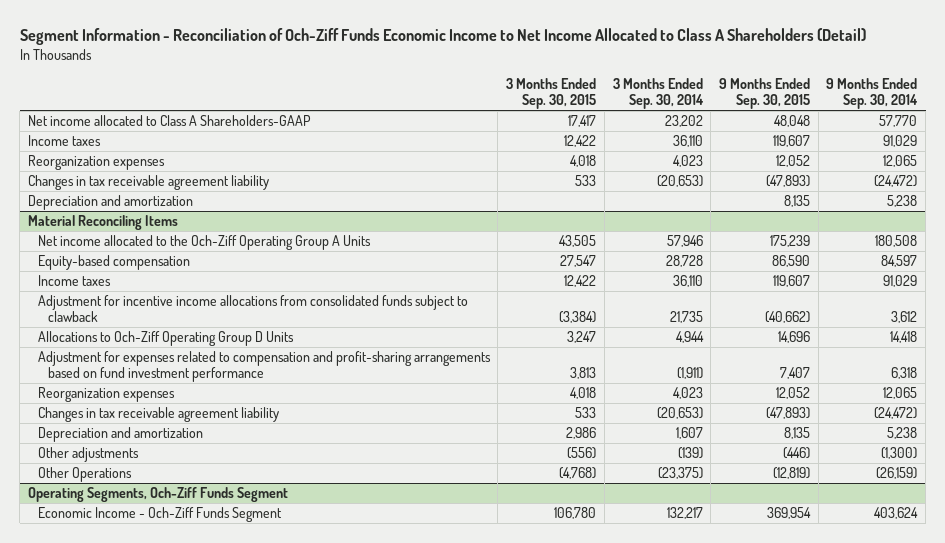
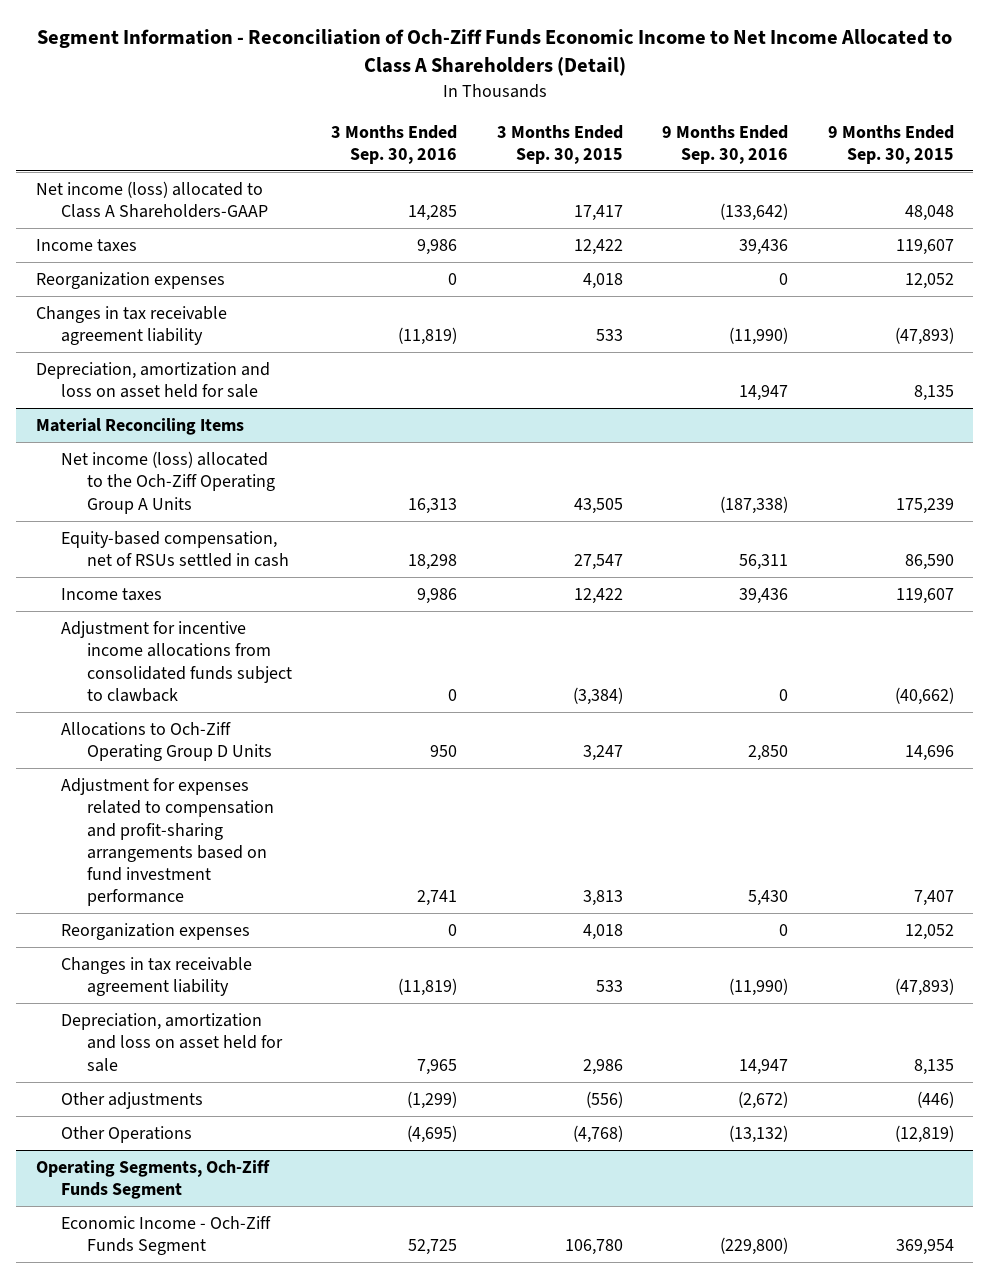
[612,77,704,110] 3 Months Ended Sep. 30, 2014 -> none
[826,77,919,110] 9 Months Ended Sep. 30, 2014 -> none
none -> [331,124,458,164] 3 Months Ended Sep. 30, 2016
none -> [662,124,789,164] 9 Months Ended Sep. 30, 2016
[27,115,311,127] Net income allocated to Class A Shareholders-GAAP -> [36,180,269,219] Net income (loss) allocated to Class A Shareholders-GAAP
[27,195,193,211] Depreciation and amortization -> [36,361,271,399] Depreciation, amortization and loss on asset held for sale
[37,235,371,251] Net income allocated to the Och-Ziff Operating Group A Units -> [61,450,275,514] Net income (loss) allocated to the Och-Ziff Operating Group A Units
[37,255,190,271] Equity-based compensation -> [61,530,289,568] Equity-based compensation, net of RSUs settled in cash
[37,427,203,443] Depreciation and amortization -> [61,1012,283,1072] Depreciation, amortization and loss on asset held for sale

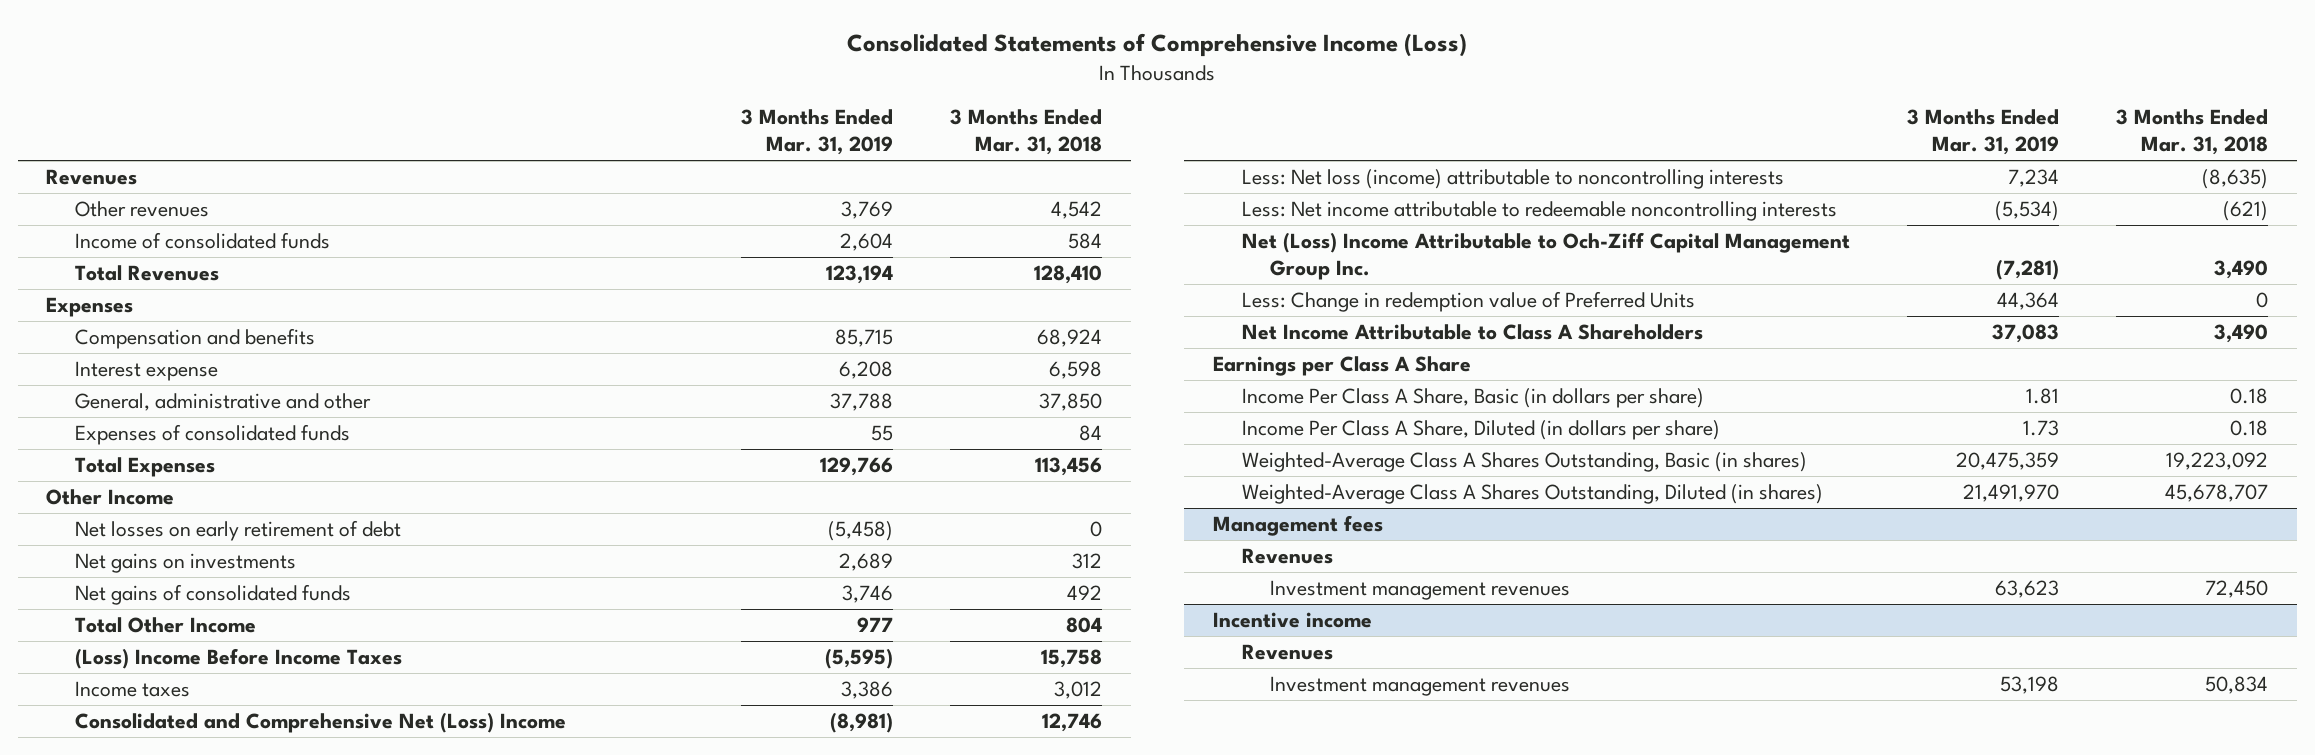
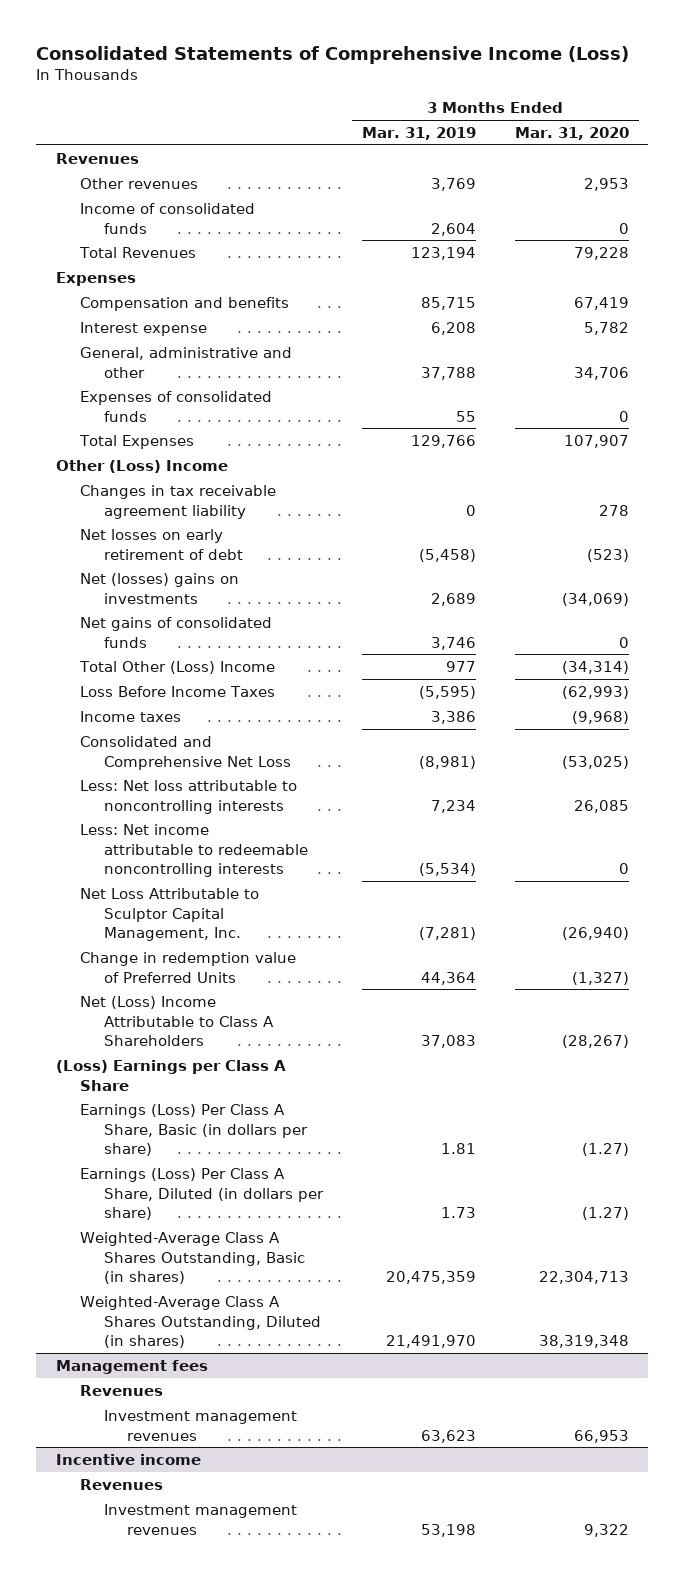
[949,109,1102,156] 3 Months Ended Mar. 31, 2018 -> none
none -> [514,126,629,140] Mar. 31, 2020
[46,489,175,506] Other Income -> [55,459,228,473] Other (Loss) Income
none -> [79,484,276,519] Changes in tax receivable agreement liability
[75,553,297,574] Net gains on investments -> [79,572,239,604] Net (losses) gains on investments
[75,617,257,634] Total Other Income -> [78,660,275,674] Total Other (Loss) Income
[75,648,403,670] (Loss) Income Before Income Taxes -> [79,685,275,697] Loss Before Income Taxes
[75,712,567,734] Consolidated and Comprehensive Net (Loss) Income -> [79,735,291,770] Consolidated and Comprehensive Net Loss
[1241,169,1784,190] Less: Net loss (income) attributable to noncontrolling interests -> [79,779,297,814] Less: Net loss attributable to noncontrolling interests
[1241,232,1850,281] Net (Loss) Income Attributable to Och-Ziff Capital Management Group Inc. -> [79,887,259,942] Net Loss Attributable to Sculptor Capital Management, Inc.
[1241,291,1695,313] Less: Change in redemption value of Preferred Units -> [79,951,296,983] Change in redemption value of Preferred Units
[1241,324,1703,341] Net Income Attributable to Class A Shareholders -> [79,995,274,1047] Net (Loss) Income Attributable to Class A Shareholders
[1212,356,1471,377] Earnings per Class A Share -> [55,1059,286,1091] (Loss) Earnings per Class A Share
[1241,388,1704,409] Income Per Class A Share, Basic (in dollars per share) -> [79,1103,308,1157] Earnings (Loss) Per Class A Share, Basic (in dollars per share)
[1241,420,1720,441] Income Per Class A Share, Diluted (in dollars per share) -> [79,1167,324,1221] Earnings (Loss) Per Class A Share, Diluted (in dollars per share)

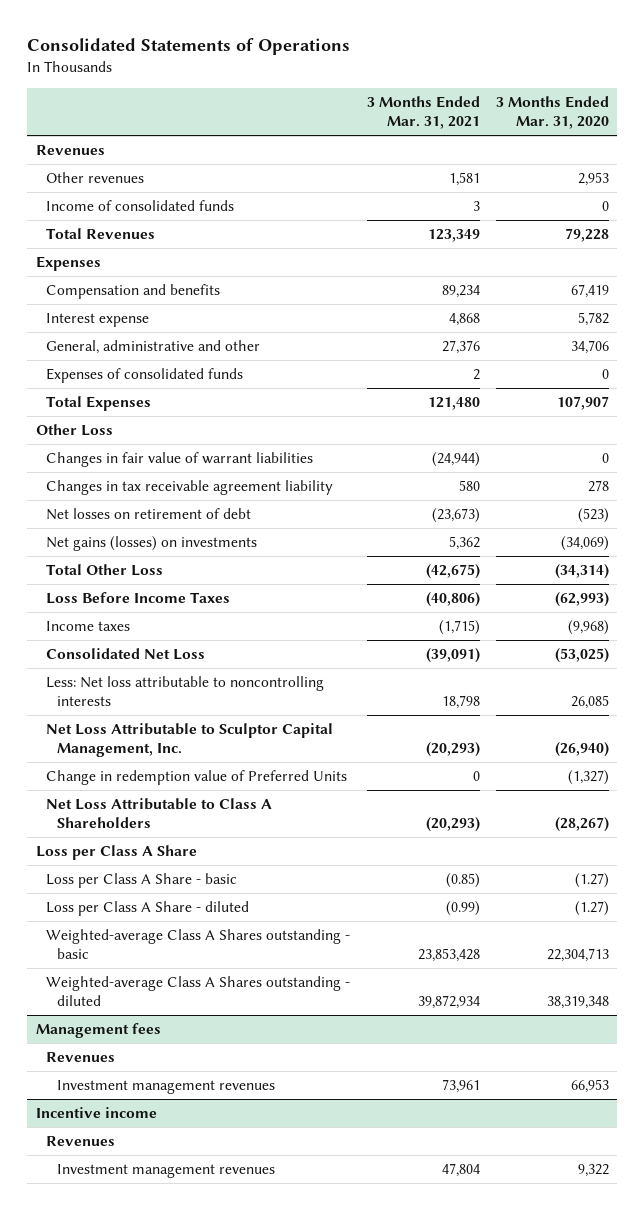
[36,45,630,64] Consolidated Statements of Comprehensive Income (Loss) -> [27,38,351,56] Consolidated Statements of Operations
[361,126,476,140] Mar. 31, 2019 -> none
none -> [366,95,480,130] 3 Months Ended Mar. 31, 2021
[55,459,228,473] Other (Loss) Income -> [35,423,113,436] Other Loss
none -> [46,451,314,467] Changes in fair value of warrant liabilities
[79,616,272,648] Net gains of consolidated funds -> none
[79,528,243,560] Net losses on early retirement of debt -> [46,507,252,520] Net losses on retirement of debt
[79,572,239,604] Net (losses) gains on investments -> [46,535,258,551] Net gains (losses) on investments
[78,660,275,674] Total Other (Loss) Income -> [46,563,164,576] Total Other Loss
[79,735,291,770] Consolidated and Comprehensive Net Loss -> [46,647,206,660] Consolidated Net Loss
[79,823,308,878] Less: Net income attributable to redeemable noncontrolling interests -> none
[79,995,274,1047] Net (Loss) Income Attributable to Class A Shareholders -> [46,797,273,829] Net Loss Attributable to Class A Shareholders
[55,1059,286,1091] (Loss) Earnings per Class A Share -> [35,844,197,860] Loss per Class A Share
[79,1103,308,1157] Earnings (Loss) Per Class A Share, Basic (in dollars per share) -> [46,872,238,888] Loss per Class A Share - basic
[79,1167,324,1221] Earnings (Loss) Per Class A Share, Diluted (in dollars per share) -> [46,900,250,916] Loss per Class A Share - diluted
[79,1231,305,1285] Weighted-Average Class A Shares Outstanding, Basic (in shares) -> [46,928,351,960] Weighted-average Class A Shares outstanding - basic
[79,1295,321,1349] Weighted-Average Class A Shares Outstanding, Diluted (in shares) -> [46,975,351,1007] Weighted-average Class A Shares outstanding - diluted

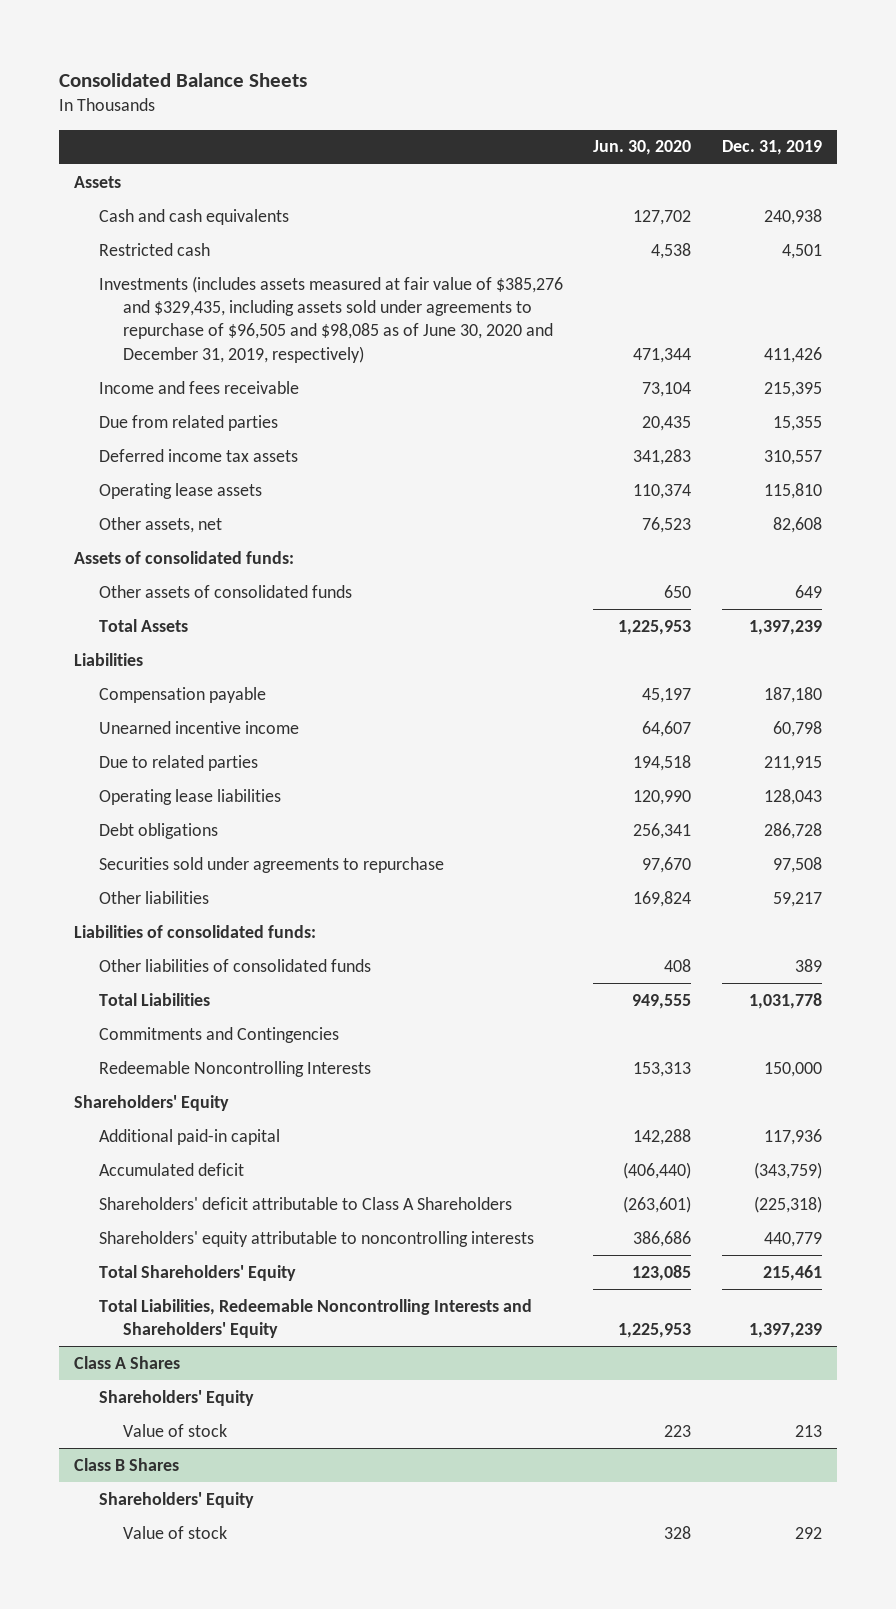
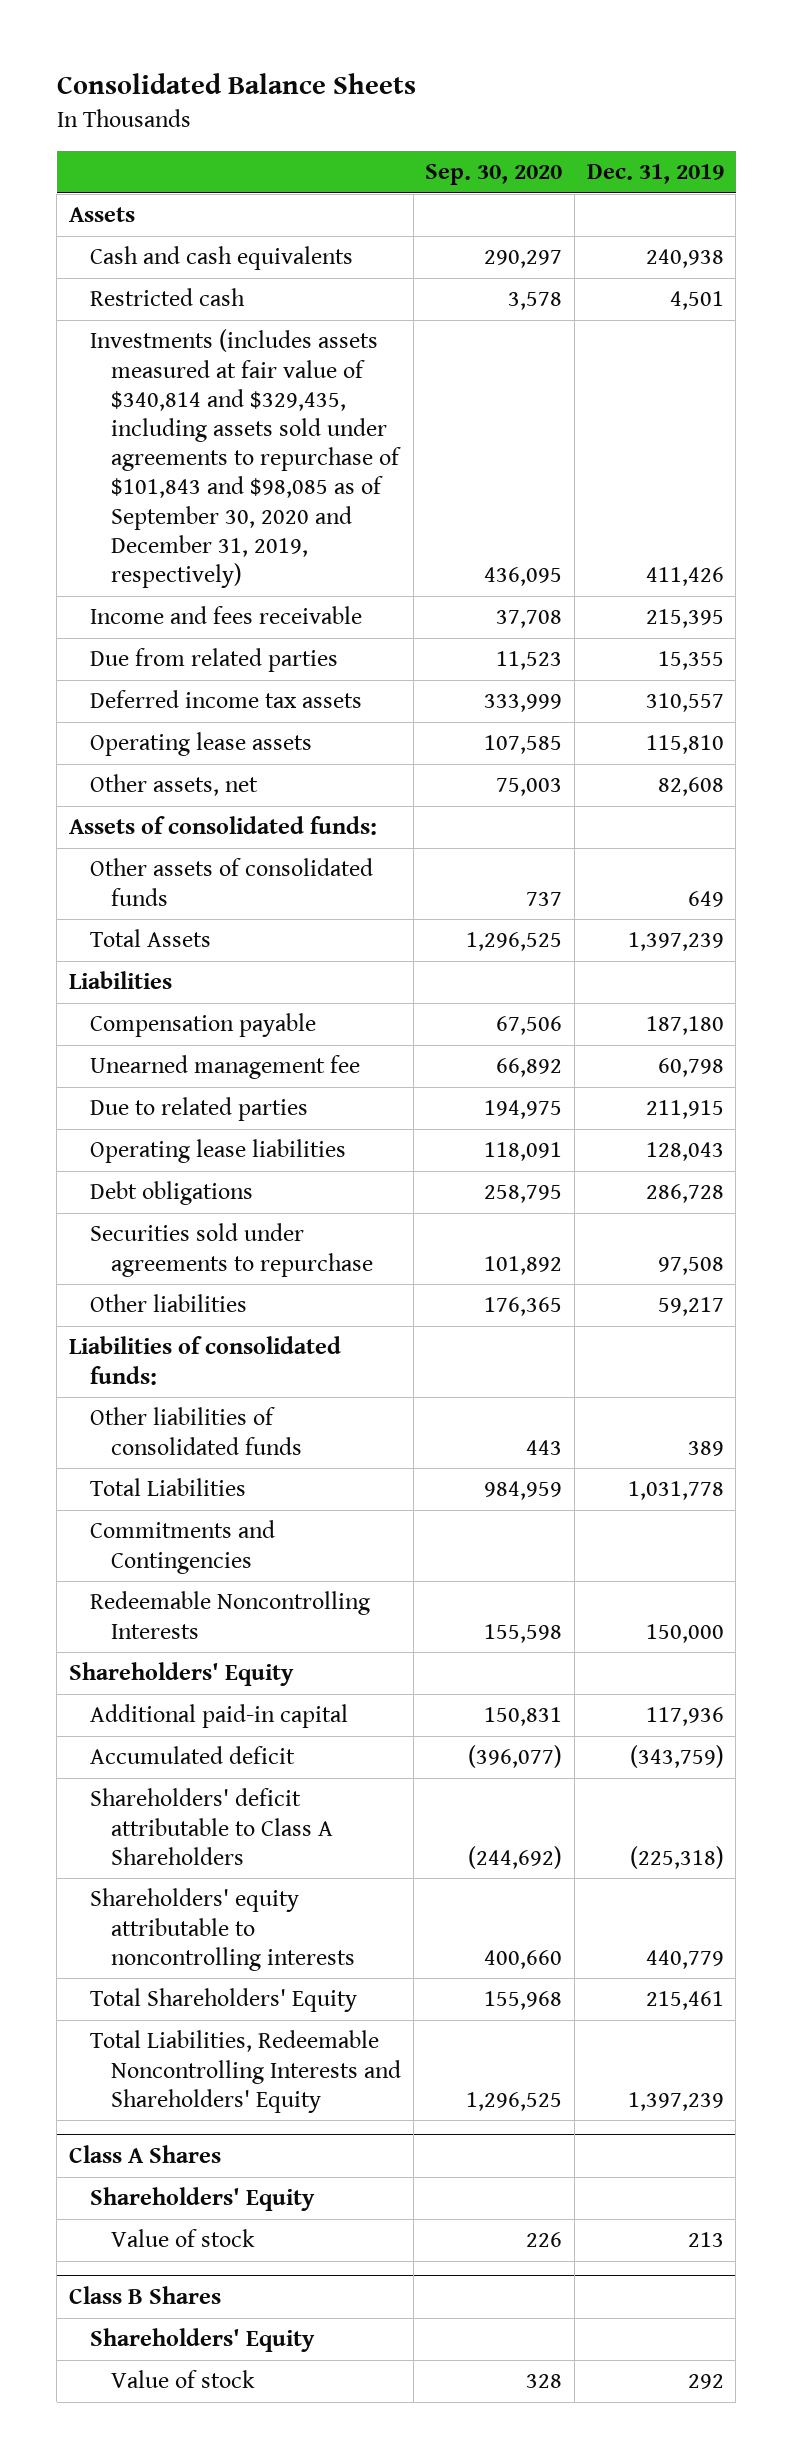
[593,140,692,156] Jun. 30, 2020 -> none
none -> [425,164,563,186] Sep. 30, 2020
[98,275,563,363] Investments (includes assets measured at fair value of $385,276 and $329,435, including assets sold under agreements to repurchase of $96,505 and $98,085 as of June 30, 2020 and December 31, 2019, respectively) -> [90,329,402,589] Investments (includes assets measured at fair value of $340,814 and $329,435, including assets sold under agreements to repurchase of $101,843 and $98,085 as of September 30, 2020 and December 31, 2019, respectively)
[98,720,299,734] Unearned incentive income -> [90,1055,361,1080] Unearned management fee

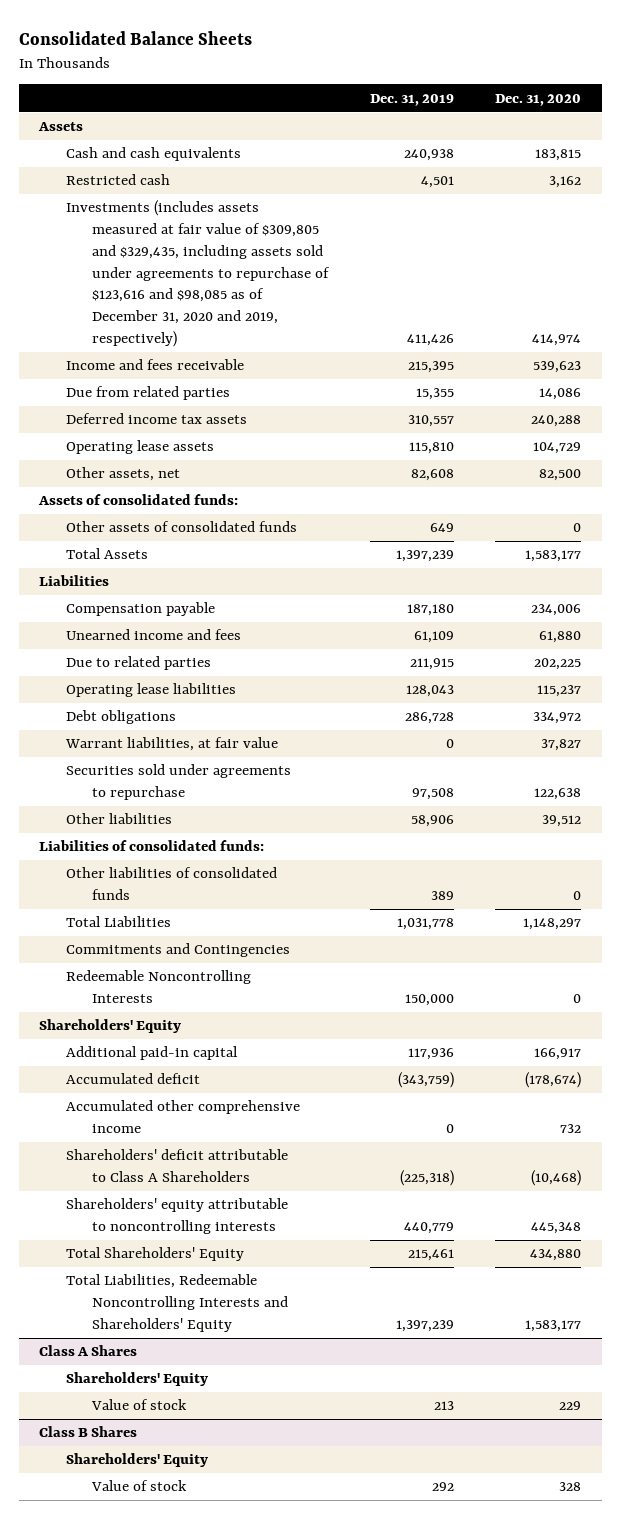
[425,164,563,186] Sep. 30, 2020 -> none
none -> [494,93,581,106] Dec. 31, 2020
[90,329,402,589] Investments (includes assets measured at fair value of $340,814 and $329,435, including assets sold under agreements to repurchase of $101,843 and $98,085 as of September 30, 2020 and December 31, 2019, respectively) -> [65,200,331,347] Investments (includes assets measured at fair value of $309,805 and $329,435, including assets sold under agreements to repurchase of $123,616 and $98,085 as of December 31, 2020 and 2019, respectively)
[90,1055,361,1080] Unearned management fee -> none
none -> [65,629,241,641] Unearned income and fees
none -> [64,737,278,752] Warrant liabilities, at fair value
[657,1297,724,1317] 59,217 -> [410,815,454,828] 58,906
none -> [65,1100,300,1134] Accumulated other comprehensive income

